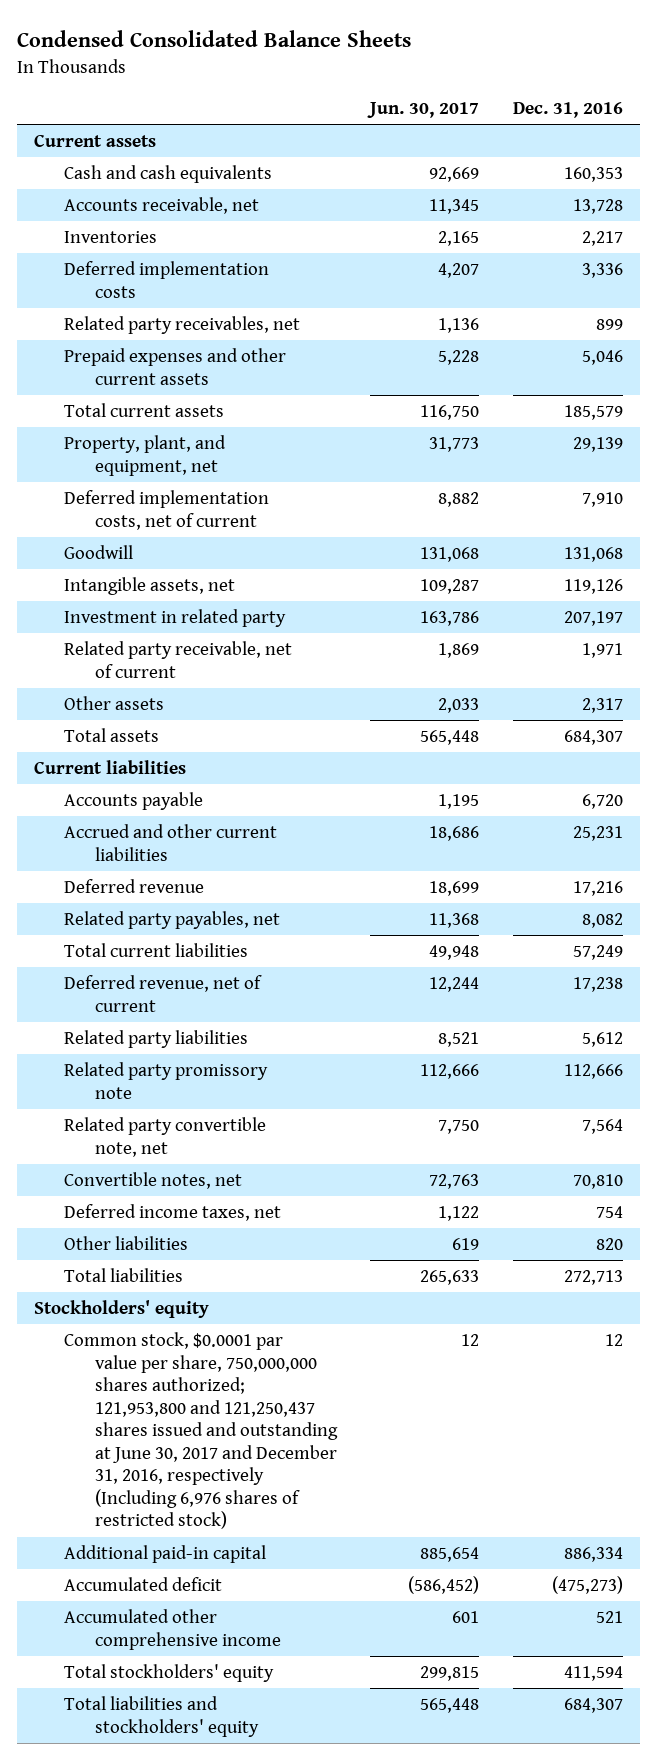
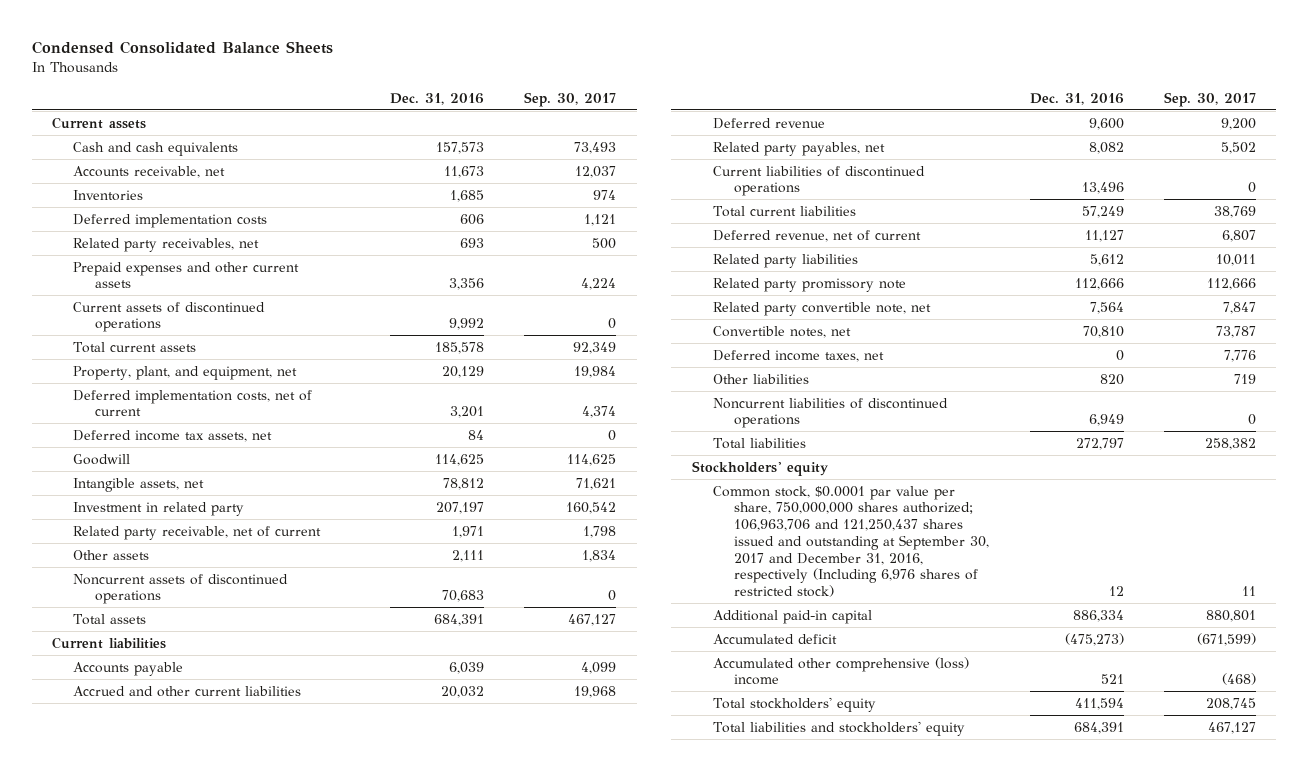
[367,101,480,118] Jun. 30, 2017 -> none
none -> [524,91,617,107] Sep. 30, 2017
[564,167,624,183] 160,353 -> [436,141,485,154] 157,573
[573,199,624,215] 13,728 -> [444,165,485,178] 11,673
[582,231,624,247] 2,217 -> [450,189,485,202] 1,685
[582,263,624,279] 3,336 -> [460,213,485,225] 606
[596,319,624,331] 899 -> [460,237,485,248] 693
[582,350,624,366] 5,046 -> [449,278,485,291] 3,356
none -> [73,301,266,333] Current assets of discontinued operations
[564,405,624,421] 185,579 -> [435,341,485,354] 185,578
[573,437,624,453] 29,139 -> [442,365,485,378] 20,129
[582,492,624,508] 7,910 -> [450,406,485,419] 3,201
none -> [73,429,273,442] Deferred income tax assets, net
[564,547,624,563] 131,068 -> [435,453,485,466] 114,625
[564,579,624,595] 119,126 -> [443,477,485,490] 78,812
[582,698,624,714] 2,317 -> [452,549,485,562] 2,111
none -> [73,573,289,605] Noncurrent assets of discontinued operations
[564,730,624,746] 684,307 -> [434,613,485,626] 684,391
[582,794,624,810] 6,720 -> [449,661,485,674] 6,039
[573,826,624,842] 25,231 -> [441,685,485,698] 20,032
[573,881,624,897] 17,216 -> [1088,117,1124,130] 9,600
none -> [712,165,925,197] Current liabilities of discontinued operations
[573,977,624,993] 17,238 -> [1084,229,1124,242] 11,127
[596,1206,624,1219] 754 -> [1115,349,1124,361] 0
none -> [712,397,948,429] Noncurrent liabilities of discontinued operations
[564,1270,624,1286] 272,713 -> [1075,437,1124,450] 272,797
[64,1332,338,1530] Common stock, $0.0001 par value per share, 750,000,000 shares authorized; 121,953,800 and 121,250,437 shares issued and outstanding at June 30, 2017 and December 31, 2016, respectively (Including 6,976 shares of restricted stock) -> [712,485,990,598] Common stock, $0.0001 par value per share, 750,000,000 shares authorized; 106,963,706 and 121,250,437 shares issued and outstanding at September 30, 2017 and December 31, 2016, respectively (Including 6,976 shares of restricted stock)
[64,1609,281,1650] Accumulated other comprehensive income -> [712,656,969,686] Accumulated other comprehensive (loss) income
[564,1698,624,1714] 684,307 -> [1073,721,1124,734] 684,391

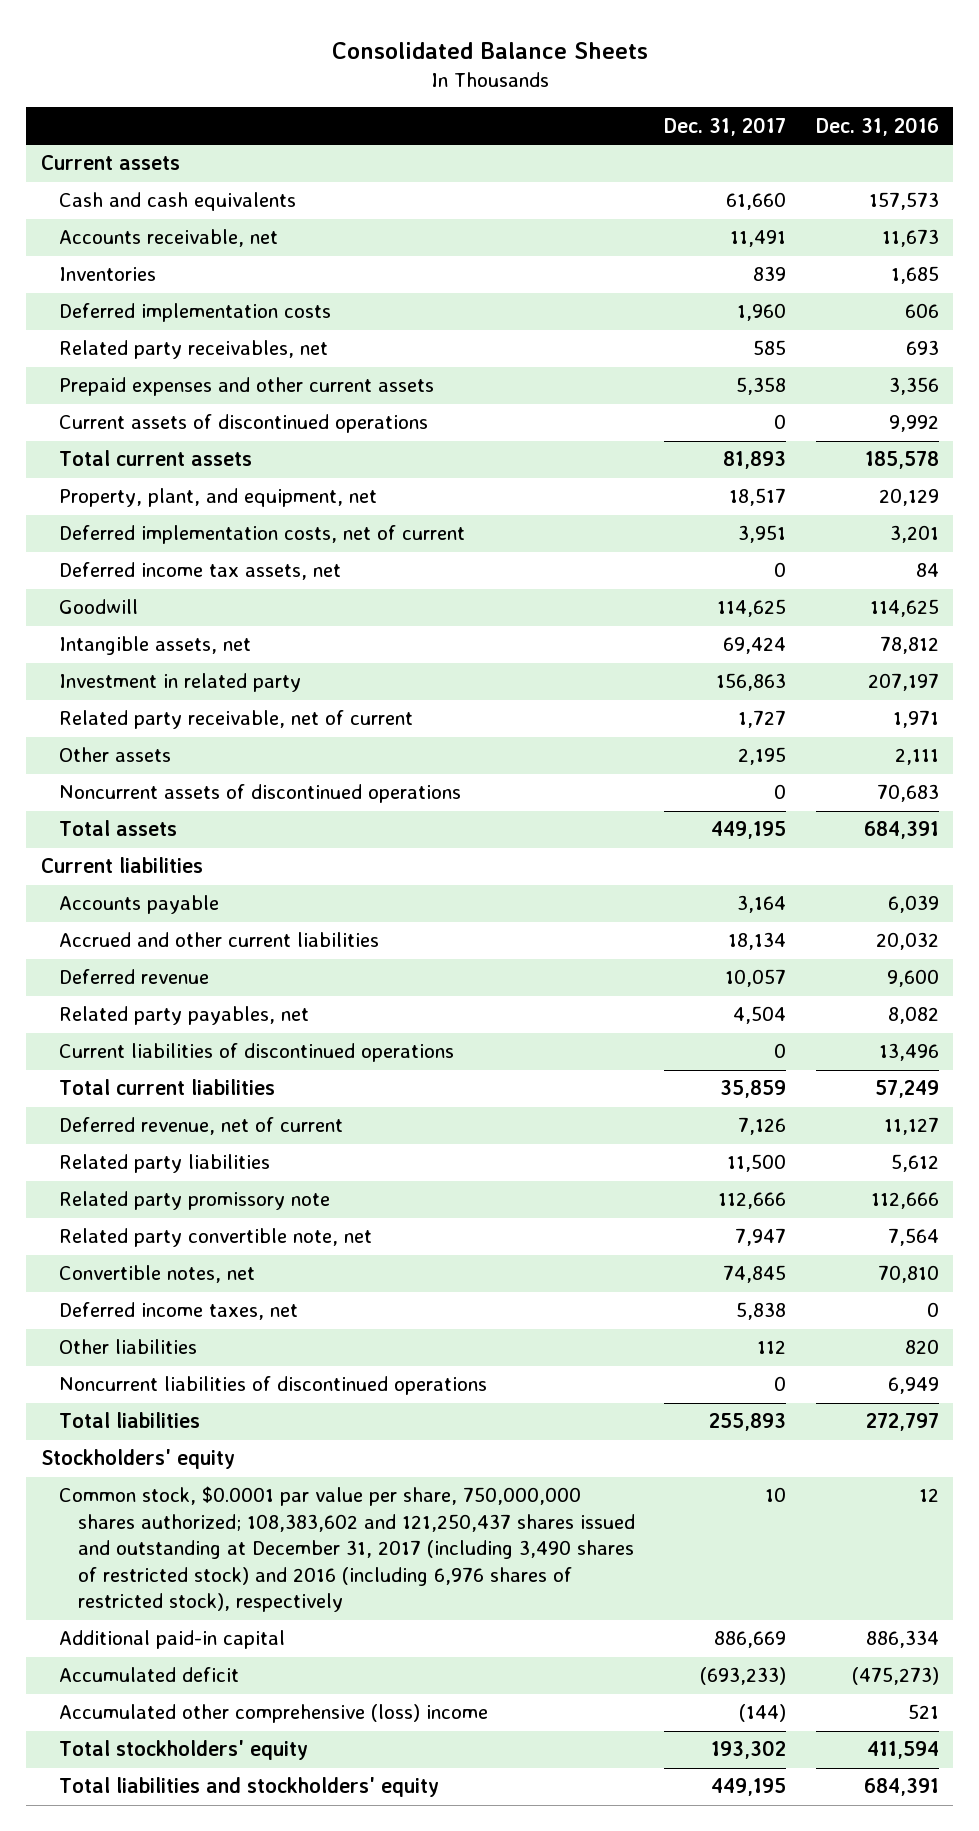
[31,41,333,55] Condensed Consolidated Balance Sheets -> [331,41,648,59] Consolidated Balance Sheets
[524,91,617,107] Sep. 30, 2017 -> none
none -> [664,116,787,136] Dec. 31, 2017
[712,485,990,598] Common stock, $0.0001 par value per share, 750,000,000 shares authorized; 106,963,706 and 121,250,437 shares issued and outstanding at September 30, 2017 and December 31, 2016, respectively (Including 6,976 shares of restricted stock) -> [59,1486,635,1613] Common stock, $0.0001 par value per share, 750,000,000 shares authorized; 108,383,602 and 121,250,437 shares issued and outstanding at December 31, 2017 (including 3,490 shares of restricted stock) and 2016 (including 6,976 shares of restricted stock), respectively

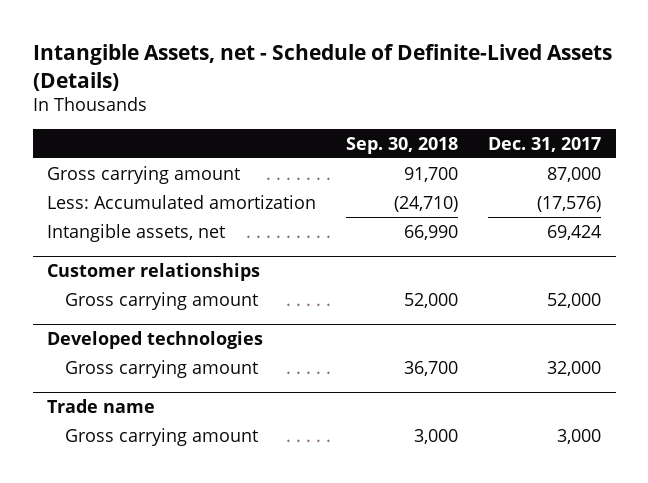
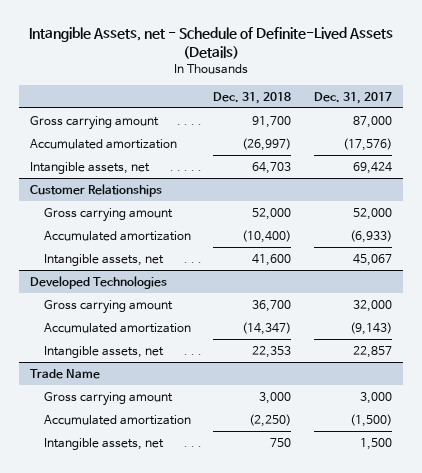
[346,136,459,154] Sep. 30, 2018 -> none
none -> [213,91,292,104] Dec. 31, 2018
[47,194,317,209] Less: Accumulated amortization -> [30,138,178,149] Accumulated amortization
[47,263,261,282] Customer relationships -> [30,183,163,197] Customer Relationships
none -> [44,230,192,241] Accumulated amortization
none -> [44,253,165,266] Intangible assets, net
[47,331,264,350] Developed technologies -> [30,275,168,289] Developed Technologies
none -> [44,322,192,333] Accumulated amortization
none -> [44,345,165,358] Intangible assets, net
[47,399,156,414] Trade name -> [30,368,101,379] Trade Name
none -> [44,414,192,425] Accumulated amortization
none -> [44,437,165,450] Intangible assets, net

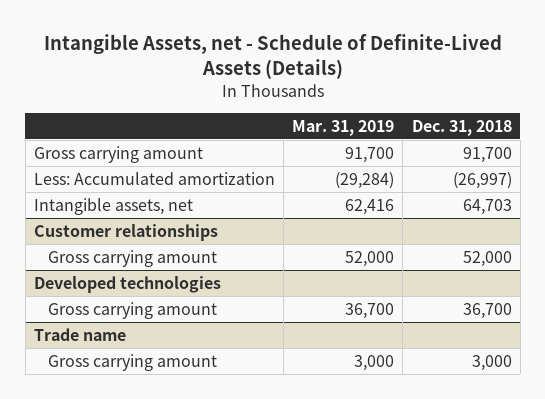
[313,91,392,104] Dec. 31, 2017 -> none
none -> [292,119,395,136] Mar. 31, 2019
[30,138,178,149] Accumulated amortization -> [33,171,275,185] Less: Accumulated amortization
[30,183,163,197] Customer Relationships -> [33,223,218,241] Customer relationships
[44,230,192,241] Accumulated amortization -> none
[44,253,165,266] Intangible assets, net -> none
[30,275,168,289] Developed Technologies -> [33,275,221,293] Developed technologies
[44,322,192,333] Accumulated amortization -> none
[44,345,165,358] Intangible assets, net -> none
[30,368,101,379] Trade Name -> [33,327,126,341] Trade name
[44,414,192,425] Accumulated amortization -> none
[44,437,165,450] Intangible assets, net -> none

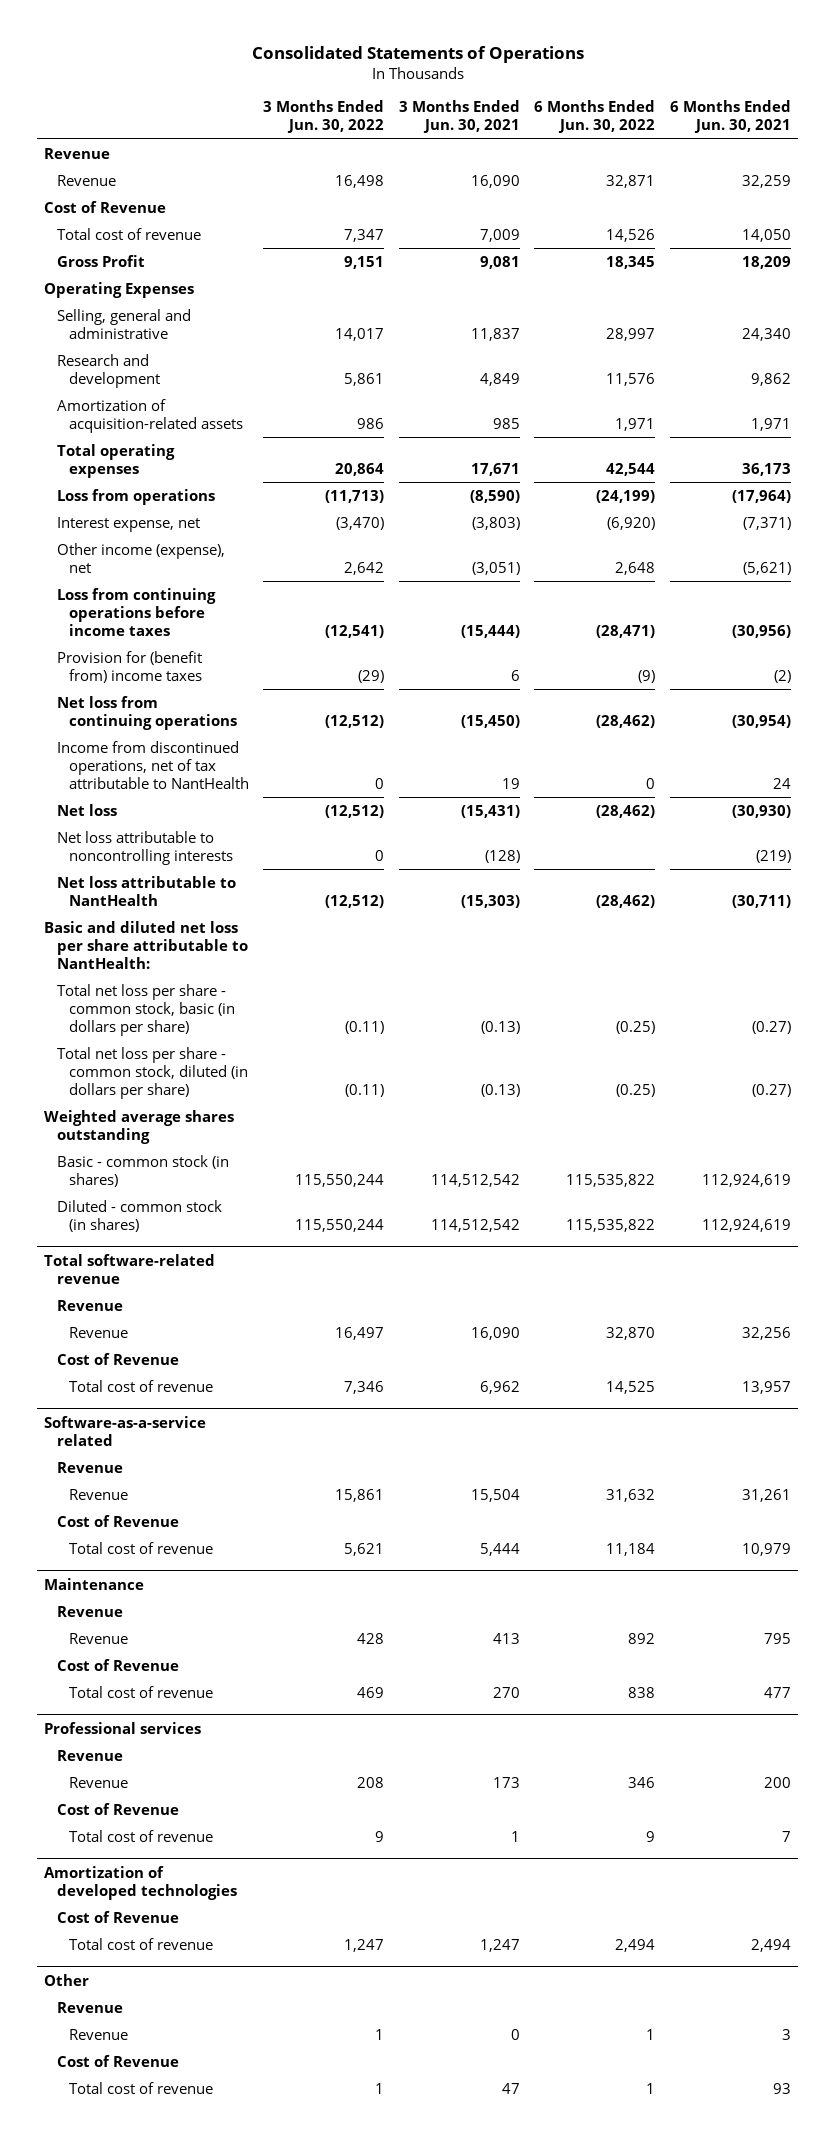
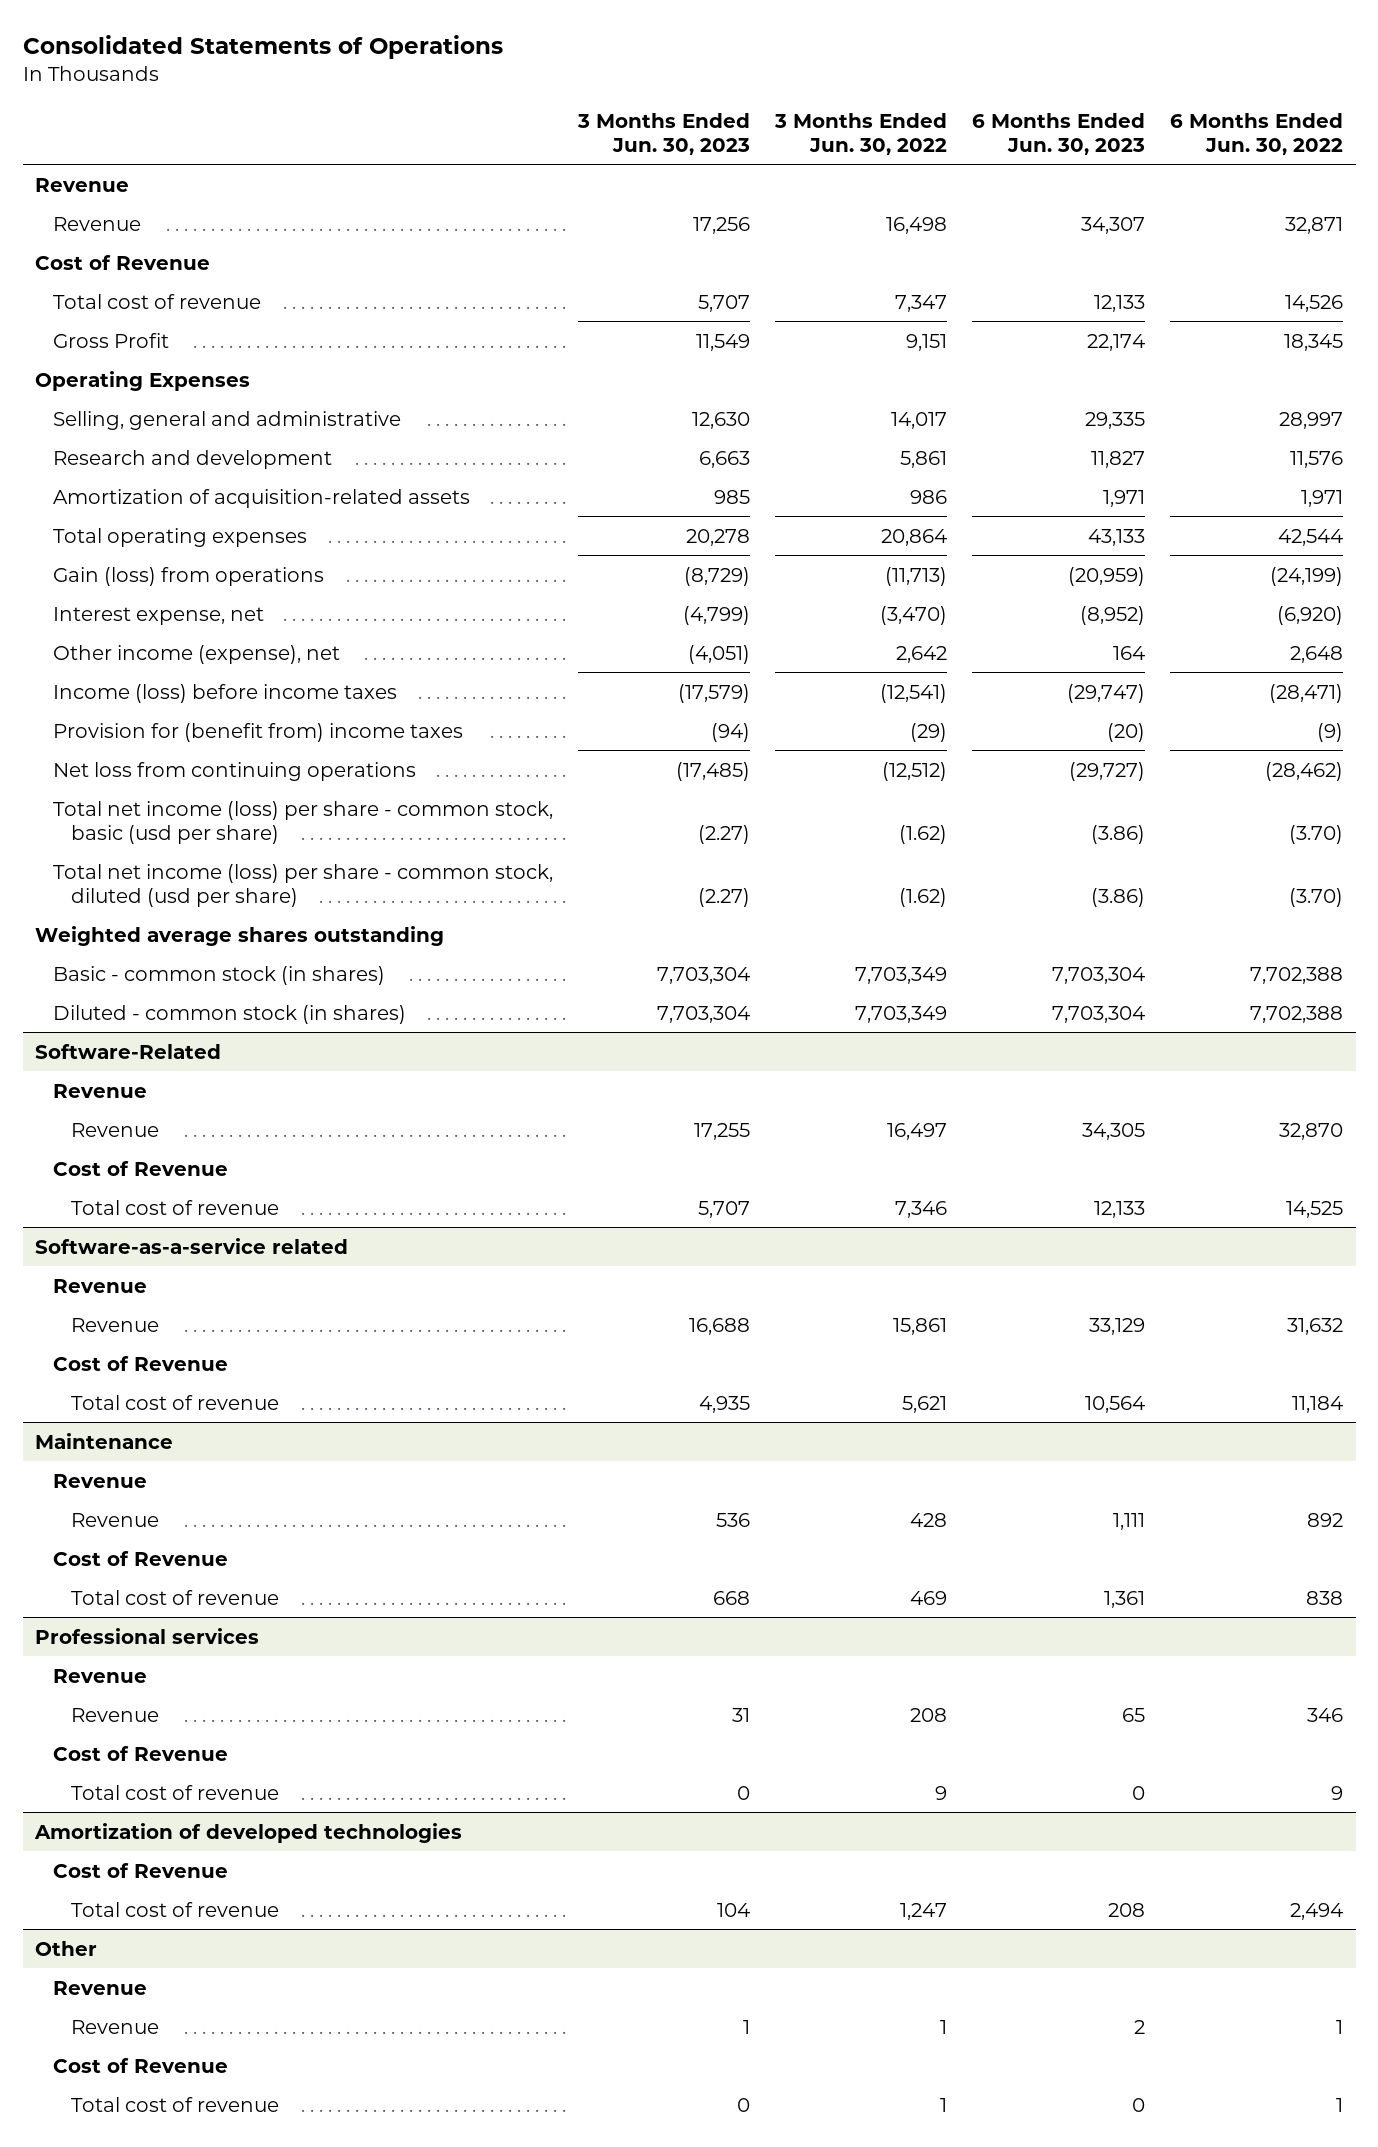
[398,100,520,133] 3 Months Ended Jun. 30, 2021 -> none
[669,100,791,133] 6 Months Ended Jun. 30, 2021 -> none
none -> [577,112,751,155] 3 Months Ended Jun. 30, 2023
none -> [972,112,1146,155] 6 Months Ended Jun. 30, 2023
[56,488,215,505] Loss from operations -> [53,566,325,586] Gain (loss) from operations
[56,587,216,636] Loss from continuing operations before income taxes -> [53,683,398,703] Income (loss) before income taxes
[56,740,249,789] Income from discontinued operations, net of tax attributable to NantHealth -> none
[56,803,117,816] Net loss -> none
[56,830,233,865] Net loss attributable to noncontrolling interests -> none
[56,875,236,906] Net loss attributable to NantHealth -> none
[44,920,248,969] Basic and diluted net loss per share attributable to NantHealth: -> none
[56,983,235,1036] Total net loss per share - common stock, basic (in dollars per share) -> [53,800,554,844] Total net income (loss) per share - common stock, basic (usd per share)
[345,1020,385,1034] (0.11) -> [899,824,948,844] (1.62)
[616,1020,656,1034] (0.25) -> [1289,824,1344,844] (3.70)
[56,1046,248,1099] Total net loss per share - common stock, diluted (in dollars per share) -> [53,863,554,907] Total net income (loss) per share - common stock, diluted (usd per share)
[345,1083,385,1097] (0.11) -> [899,887,948,907] (1.62)
[616,1083,656,1097] (0.25) -> [1289,887,1344,907] (3.70)
[295,1173,385,1187] 115,550,244 -> [855,966,948,984] 7,703,349
[566,1173,656,1187] 115,535,822 -> [1250,966,1344,984] 7,702,388
[295,1218,385,1232] 115,550,244 -> [855,1005,948,1023] 7,703,349
[566,1218,656,1232] 115,535,822 -> [1250,1005,1344,1023] 7,702,388
[44,1253,216,1284] Total software-related revenue -> [35,1043,222,1059] Software-Related

